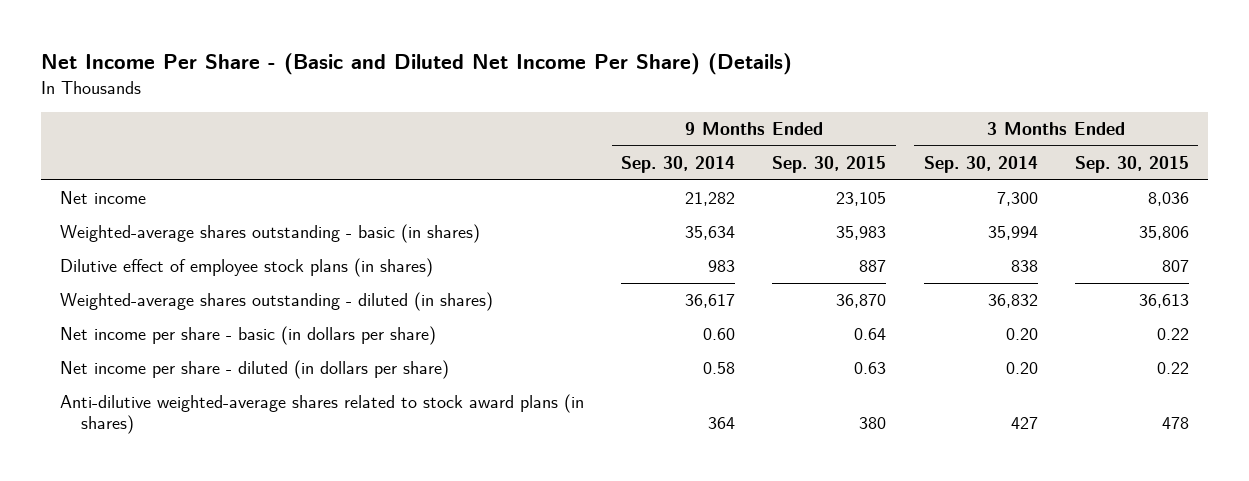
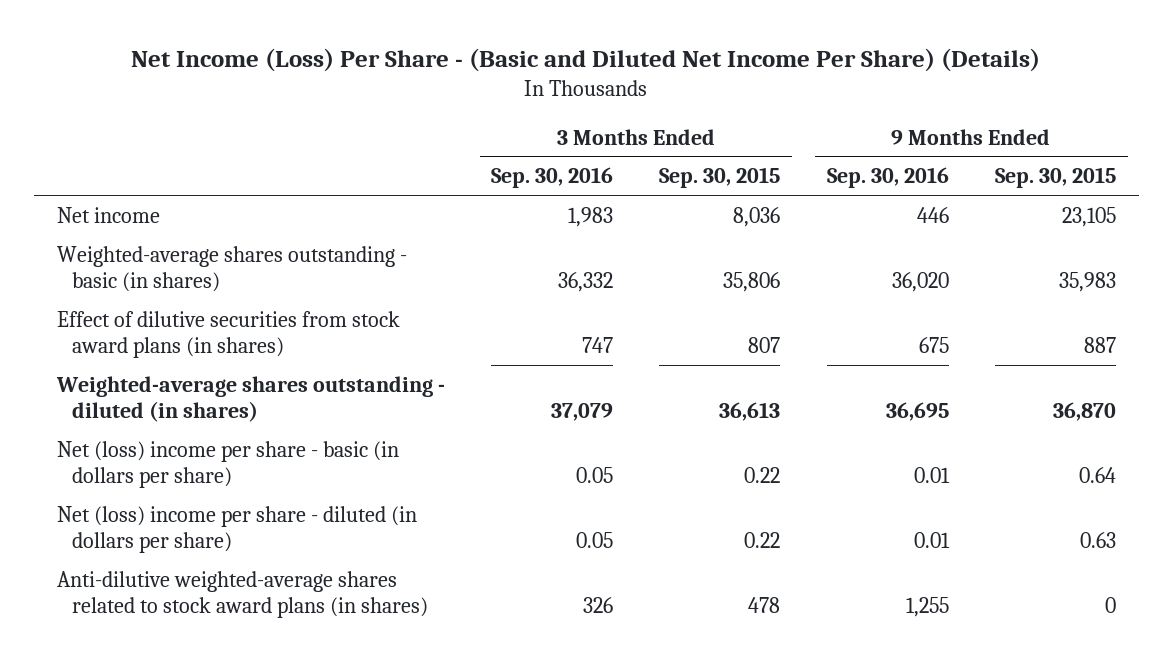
[41,53,793,76] Net Income Per Share - (Basic and Diluted Net Income Per Share) (Details) -> [131,48,1041,73] Net Income (Loss) Per Share - (Basic and Diluted Net Income Per Share) (Details)
[621,155,736,173] Sep. 30, 2014 -> none
[923,155,1038,173] Sep. 30, 2014 -> none
none -> [491,167,614,189] Sep. 30, 2016
none -> [826,167,949,189] Sep. 30, 2016
[59,258,433,278] Dilutive effect of employee stock plans (in shares) -> [56,310,400,358] Effect of dilutive securities from stock award plans (in shares)
[59,326,436,346] Net income per share - basic (in dollars per share) -> [56,440,399,488] Net (loss) income per share - basic (in dollars per share)
[59,360,449,380] Net income per share - diluted (in dollars per share) -> [56,505,417,553] Net (loss) income per share - diluted (in dollars per share)
[859,417,887,430] 380 -> [1105,596,1117,613] 0

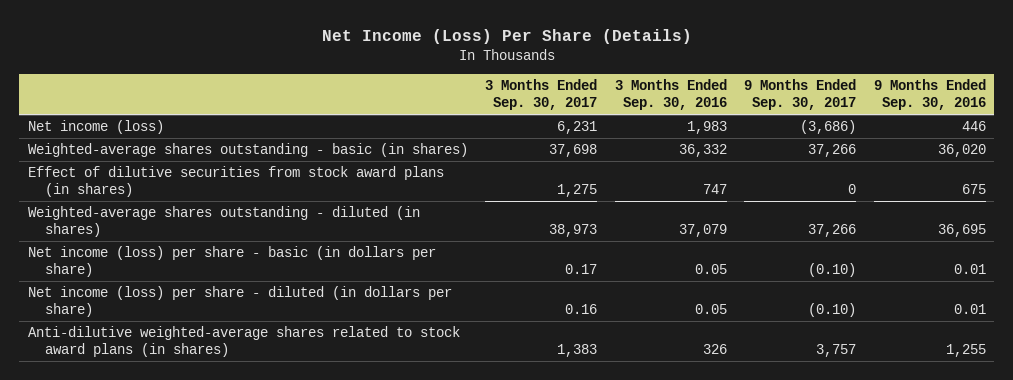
[131,48,1041,73] Net Income (Loss) Per Share - (Basic and Diluted Net Income Per Share) (Details) -> [321,29,692,45] Net Income (Loss) Per Share (Details)
[659,167,781,189] Sep. 30, 2015 -> none
[995,167,1117,189] Sep. 30, 2015 -> none
none -> [485,79,598,111] 3 Months Ended Sep. 30, 2017
none -> [744,79,857,111] 9 Months Ended Sep. 30, 2017
[56,206,160,223] Net income -> [27,120,164,135] Net income (loss)
[56,440,399,488] Net (loss) income per share - basic (in dollars per share) -> [27,246,436,277] Net income (loss) per share - basic (in dollars per share)
[56,505,417,553] Net (loss) income per share - diluted (in dollars per share) -> [27,286,452,317] Net income (loss) per share - diluted (in dollars per share)

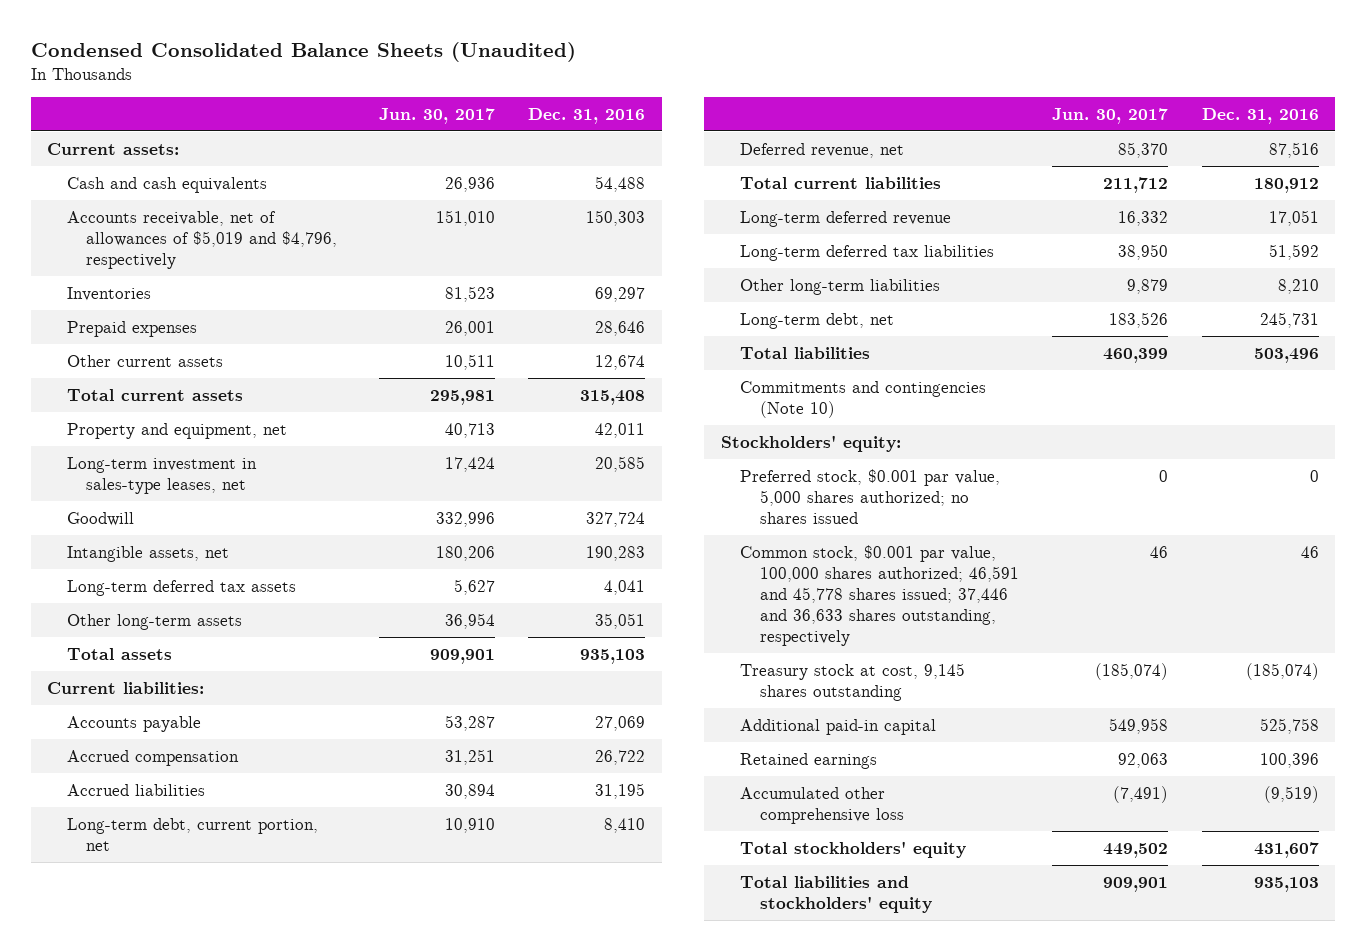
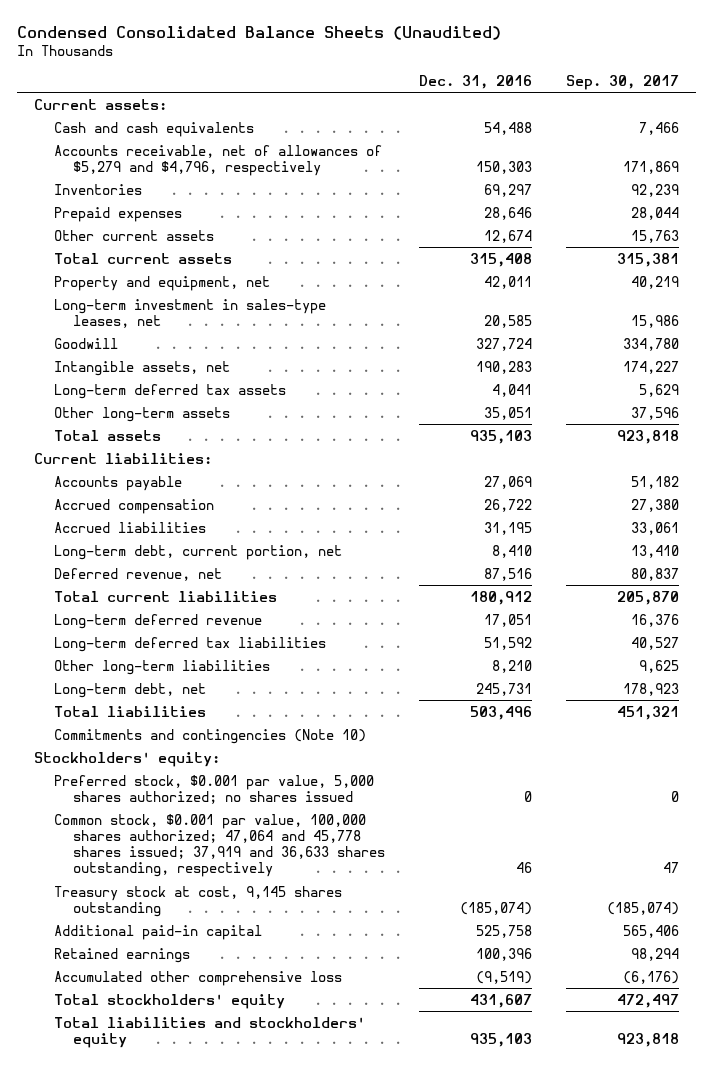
[378,108,495,125] Jun. 30, 2017 -> none
none -> [565,74,679,90] Sep. 30, 2017
[66,210,338,269] Accounts receivable, net of allowances of $5,019 and $4,796, respectively -> [53,144,382,176] Accounts receivable, net of allowances of $5,279 and $4,796, respectively
[740,544,1019,646] Common stock, $0.001 par value, 100,000 shares authorized; 46,591 and 45,778 shares issued; 37,446 and 36,633 shares outstanding, respectively -> [53,813,385,878] Common stock, $0.001 par value, 100,000 shares authorized; 47,064 and 45,778 shares issued; 37,919 and 36,633 shares outstanding, respectively

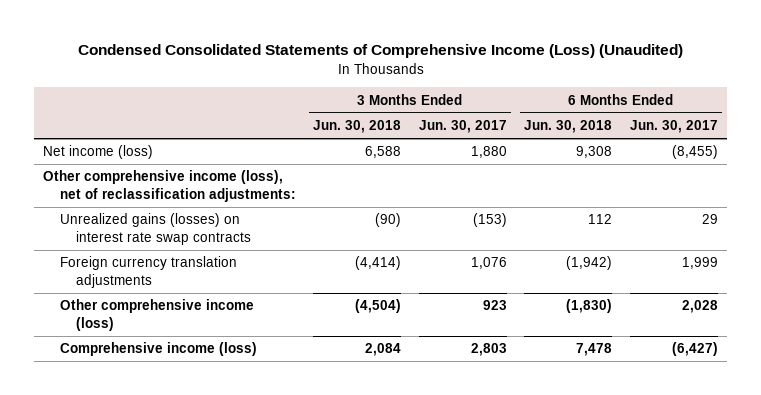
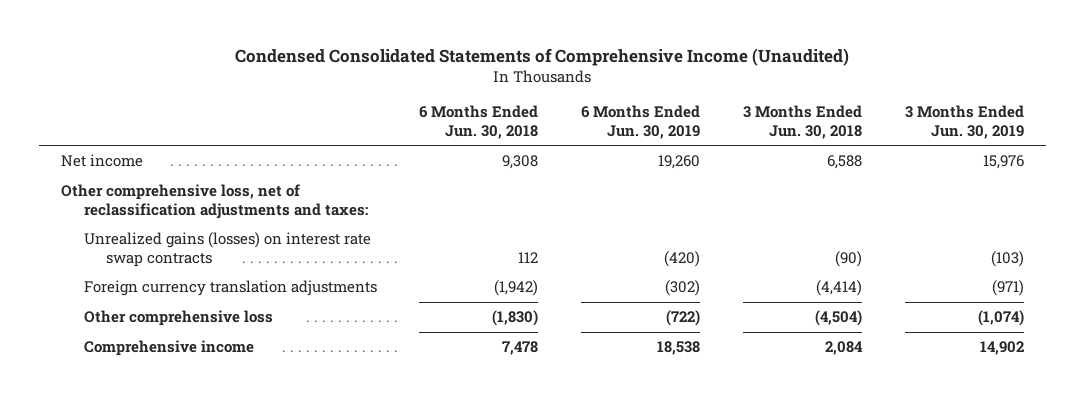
[77,44,683,59] Condensed Consolidated Statements of Comprehensive Income (Loss) (Unaudited) -> [235,48,850,67] Condensed Consolidated Statements of Comprehensive Income (Unaudited)
[418,120,507,134] Jun. 30, 2017 -> none
[630,120,719,134] Jun. 30, 2017 -> none
none -> [581,104,701,139] 6 Months Ended Jun. 30, 2019
none -> [905,104,1025,139] 3 Months Ended Jun. 30, 2019
[43,145,154,160] Net income (loss) -> [60,154,143,168] Net income
[43,170,296,202] Other comprehensive income (loss), net of reclassification adjustments: -> [60,184,368,219] Other comprehensive loss, net of reclassification adjustments and taxes:
[59,299,254,331] Other comprehensive income (loss) -> [83,310,273,327] Other comprehensive loss
[59,342,257,357] Comprehensive income (loss) -> [83,340,254,357] Comprehensive income

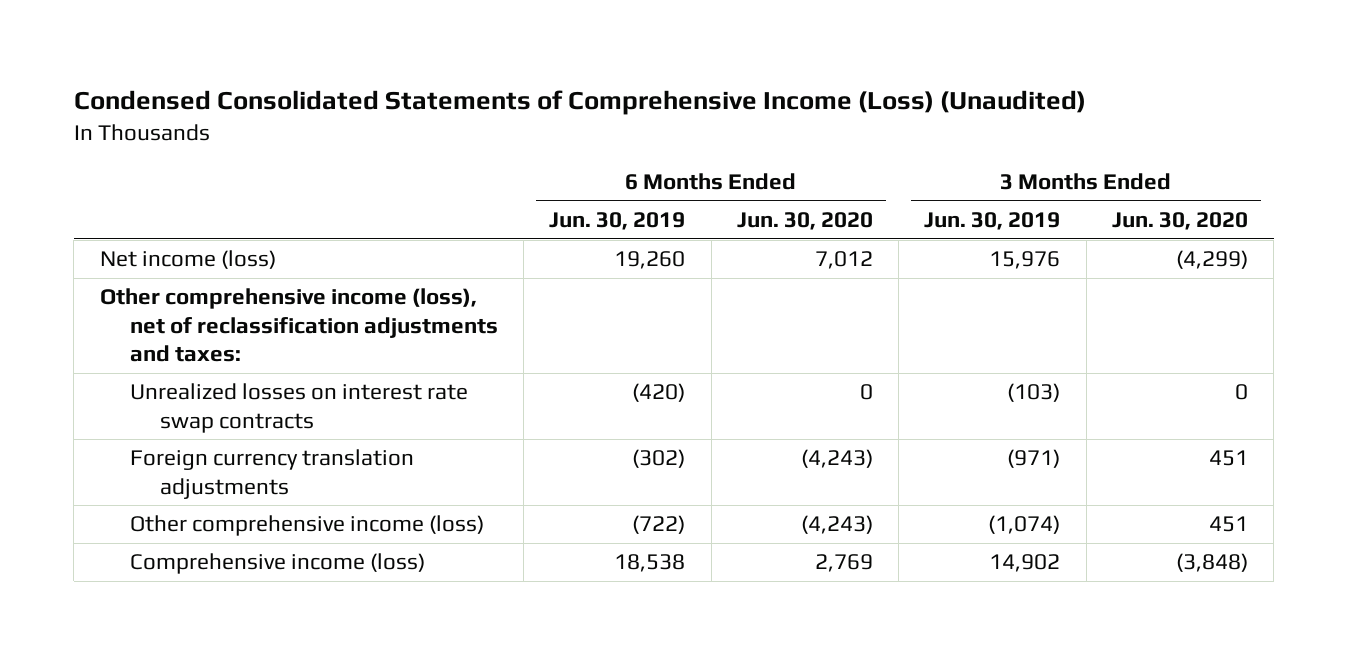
[235,48,850,67] Condensed Consolidated Statements of Comprehensive Income (Unaudited) -> [73,90,1086,116] Condensed Consolidated Statements of Comprehensive Income (Loss) (Unaudited)
[419,104,539,139] 6 Months Ended Jun. 30, 2018 -> none
[743,104,863,139] 3 Months Ended Jun. 30, 2018 -> none
none -> [736,212,873,231] Jun. 30, 2020
none -> [1111,212,1248,231] Jun. 30, 2020
[60,154,143,168] Net income -> [99,250,276,270] Net income (loss)
[60,184,368,219] Other comprehensive loss, net of reclassification adjustments and taxes: -> [99,288,498,362] Other comprehensive income (loss), net of reclassification adjustments and taxes:
[83,232,371,267] Unrealized gains (losses) on interest rate swap contracts -> [129,383,468,433] Unrealized losses on interest rate swap contracts
[83,310,273,327] Other comprehensive loss -> [129,515,484,537] Other comprehensive income (loss)
[83,340,254,357] Comprehensive income -> [129,553,425,575] Comprehensive income (loss)

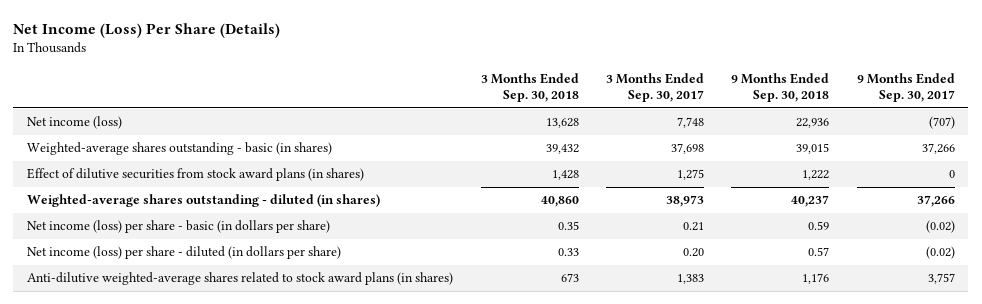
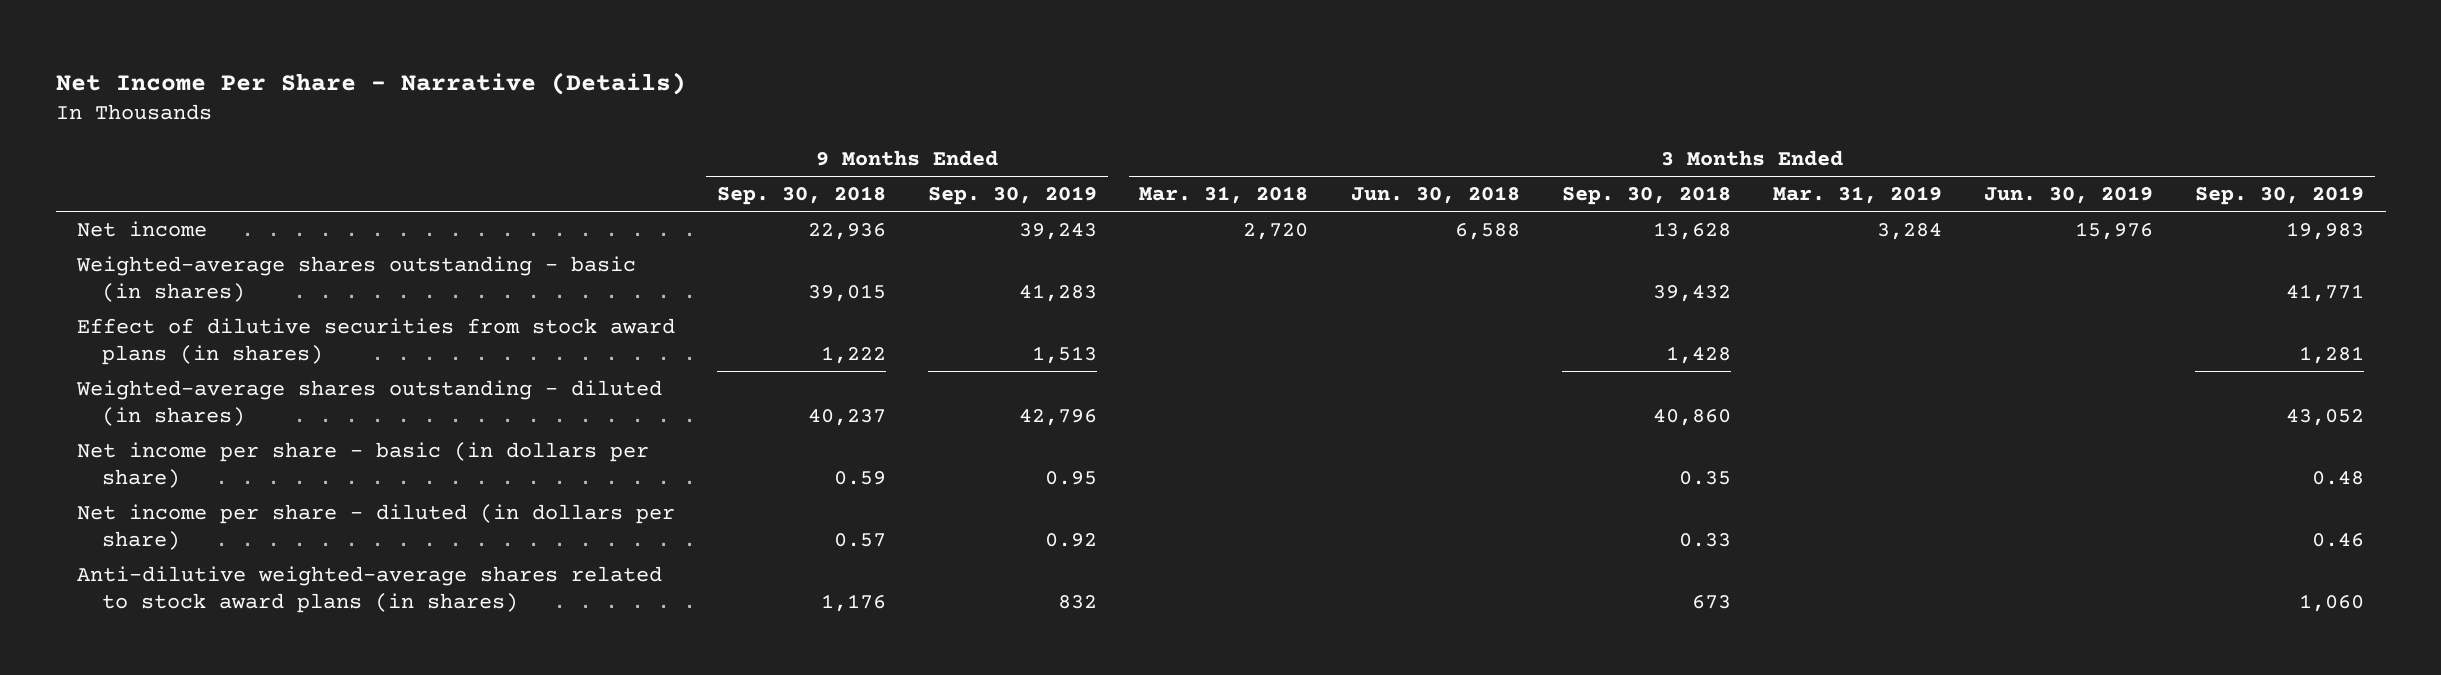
[13,23,281,39] Net Income (Loss) Per Share (Details) -> [55,71,686,95] Net Income Per Share - Narrative (Details)
[605,72,704,102] 3 Months Ended Sep. 30, 2017 -> none
[856,72,955,102] 9 Months Ended Sep. 30, 2017 -> none
none -> [928,186,1098,206] Sep. 30, 2019
none -> [1139,186,1309,205] Mar. 31, 2018
none -> [1350,186,1520,205] Jun. 30, 2018
none -> [1773,186,1943,205] Mar. 31, 2019
none -> [1984,186,2154,205] Jun. 30, 2019
none -> [2195,186,2365,206] Sep. 30, 2019
[27,116,123,130] Net income (loss) -> [76,220,207,237] Net income
[27,220,331,234] Net income (loss) per share - basic (in dollars per share) -> [76,441,649,488] Net income per share - basic (in dollars per share)
[27,246,342,260] Net income (loss) per share - diluted (in dollars per share) -> [76,503,675,550] Net income per share - diluted (in dollars per share)

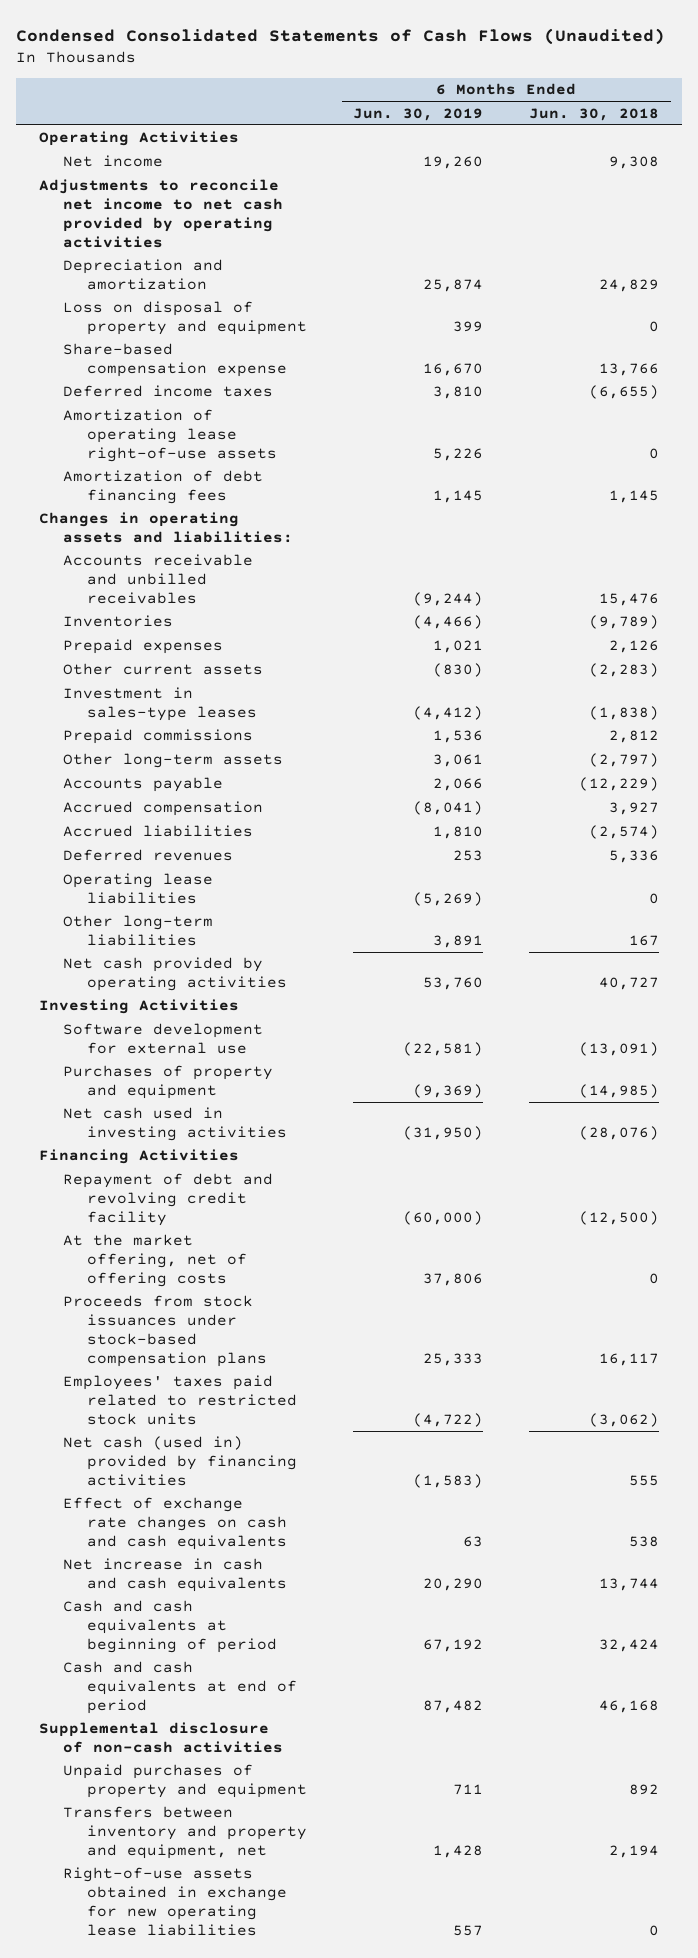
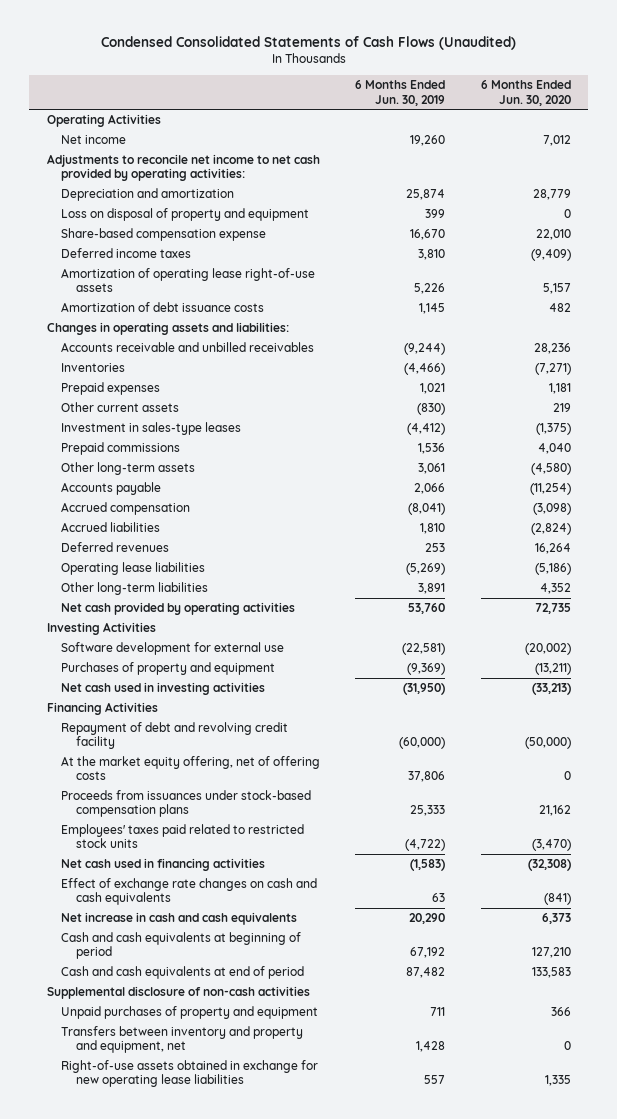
[529,107,660,121] Jun. 30, 2018 -> none
none -> [480,80,571,106] 6 Months Ended Jun. 30, 2020
[39,179,284,248] Adjustments to reconcile net income to net cash provided by operating activities -> [46,154,320,182] Adjustments to reconcile net income to net cash provided by operating activities:
[63,470,264,505] Amortization of debt financing fees -> [61,302,265,313] Amortization of debt issuance costs
[63,1234,248,1288] At the market offering, net of offering costs -> [61,756,321,781] At the market equity offering, net of offering costs
[63,1295,268,1367] Proceeds from stock issuances under stock-based compensation plans -> [61,790,312,818] Proceeds from issuances under stock-based compensation plans
[63,1436,298,1487] Net cash (used in) provided by financing activities -> [61,858,266,872] Net cash used in financing activities

